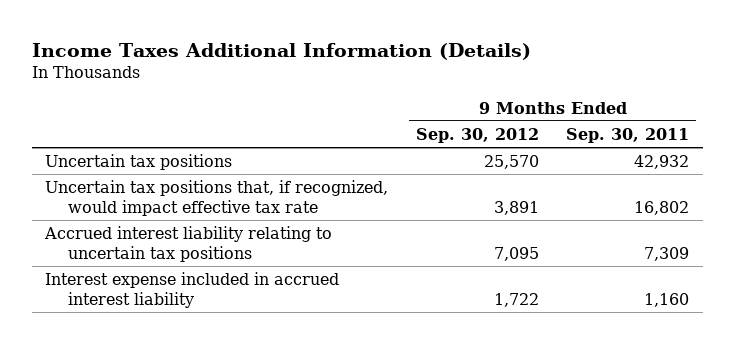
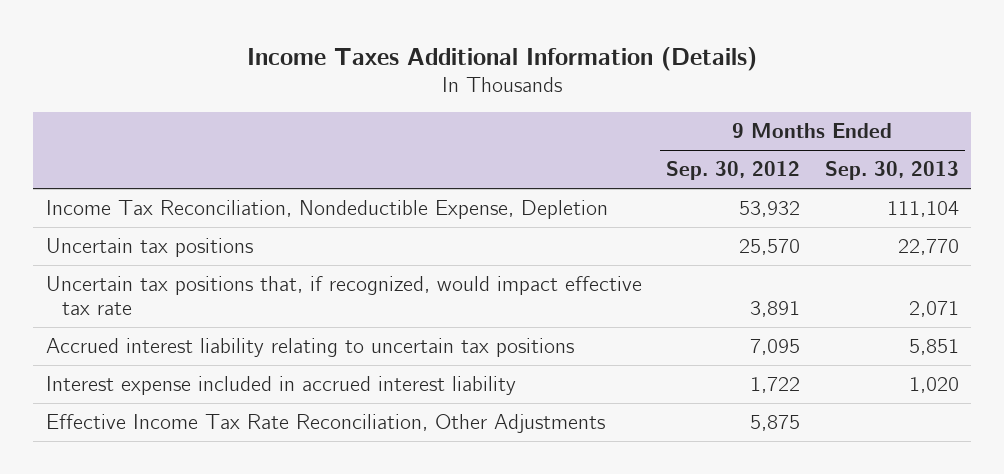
[566,127,690,143] Sep. 30, 2011 -> none
none -> [824,161,959,181] Sep. 30, 2013
none -> [45,200,608,220] Income Tax Reconciliation, Nondeductible Expense, Depletion
none -> [45,414,605,434] Effective Income Tax Rate Reconciliation, Other Adjustments

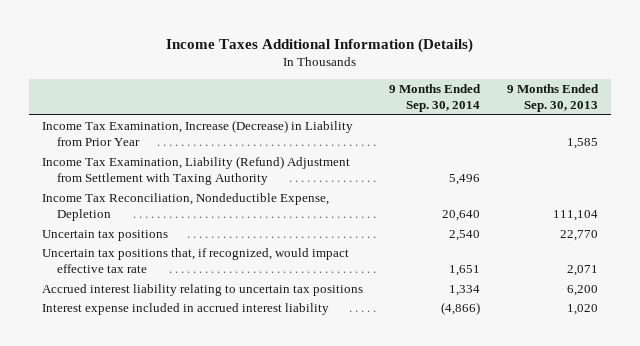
[666,161,801,181] Sep. 30, 2012 -> none
none -> [389,84,482,113] 9 Months Ended Sep. 30, 2014
none -> [41,119,353,147] Income Tax Examination, Increase (Decrease) in Liability from Prior Year
none -> [41,155,350,186] Income Tax Examination, Liability (Refund) Adjustment from Settlement with Taxing Authority
[908,339,959,356] 5,851 -> [566,284,598,296] 6,200
[45,414,605,434] Effective Income Tax Rate Reconciliation, Other Adjustments -> none

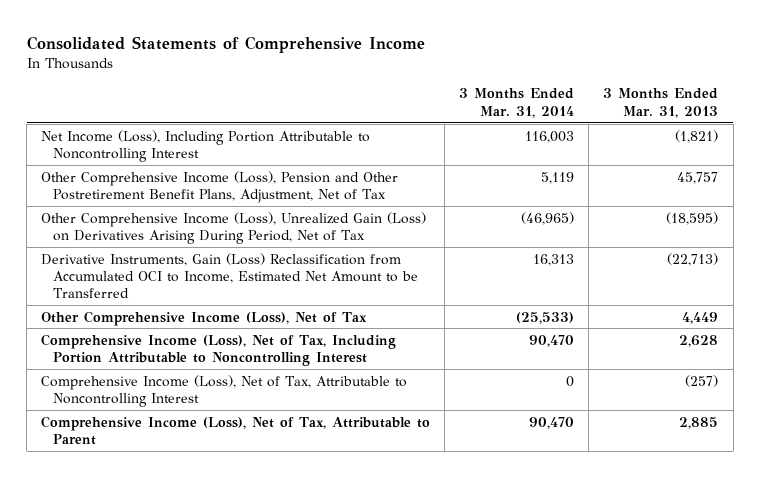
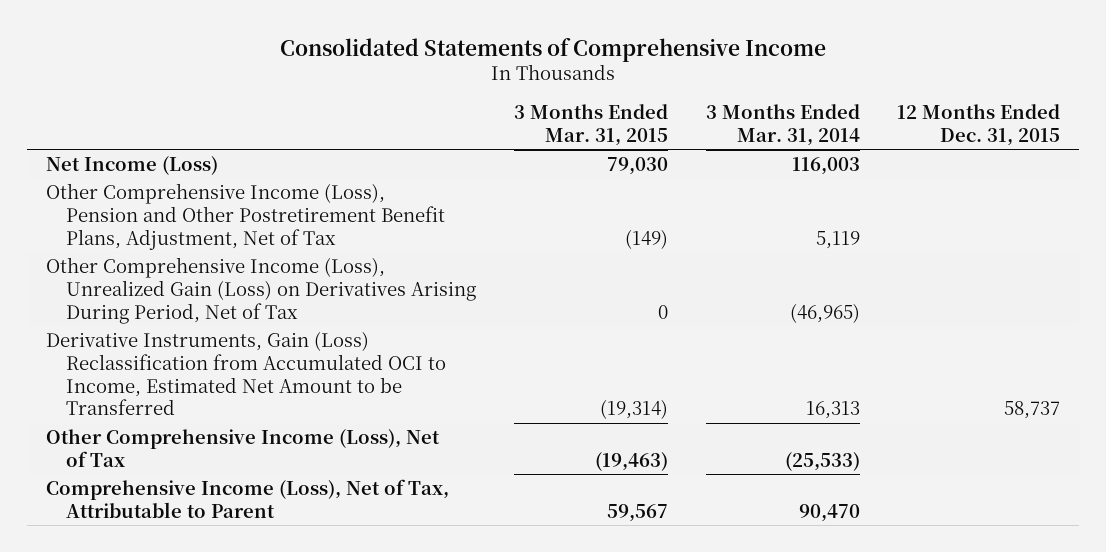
[603,88,719,118] 3 Months Ended Mar. 31, 2013 -> none
none -> [513,104,668,147] 3 Months Ended Mar. 31, 2015
none -> [897,104,1061,147] 12 Months Ended Dec. 31, 2015
[41,129,371,162] Net Income (Loss), Including Portion Attributable to Noncontrolling Interest -> [45,155,218,175] Net Income (Loss)
[41,333,397,366] Comprehensive Income (Loss), Net of Tax, Including Portion Attributable to Noncontrolling Interest -> none
[41,374,408,407] Comprehensive Income (Loss), Net of Tax, Attributable to Noncontrolling Interest -> none

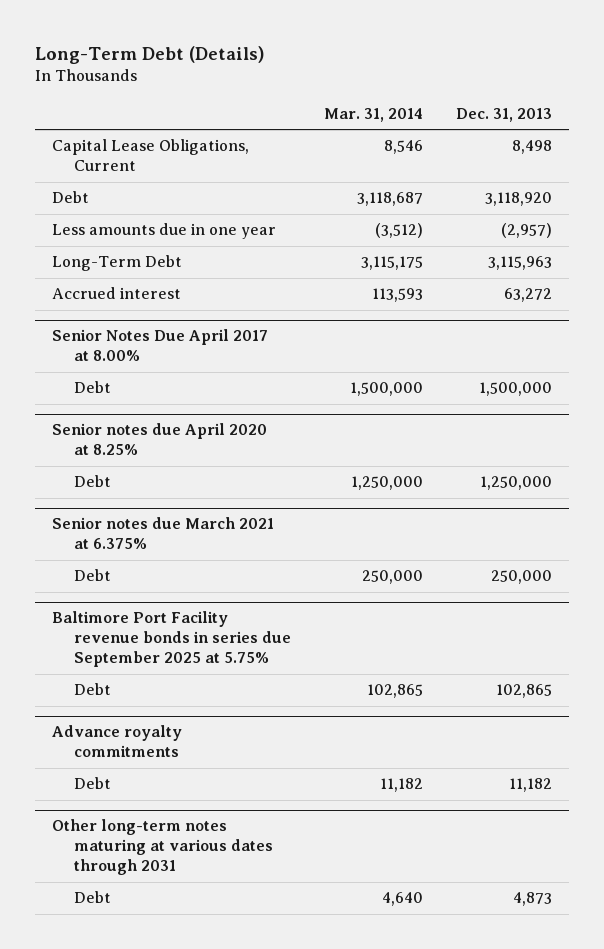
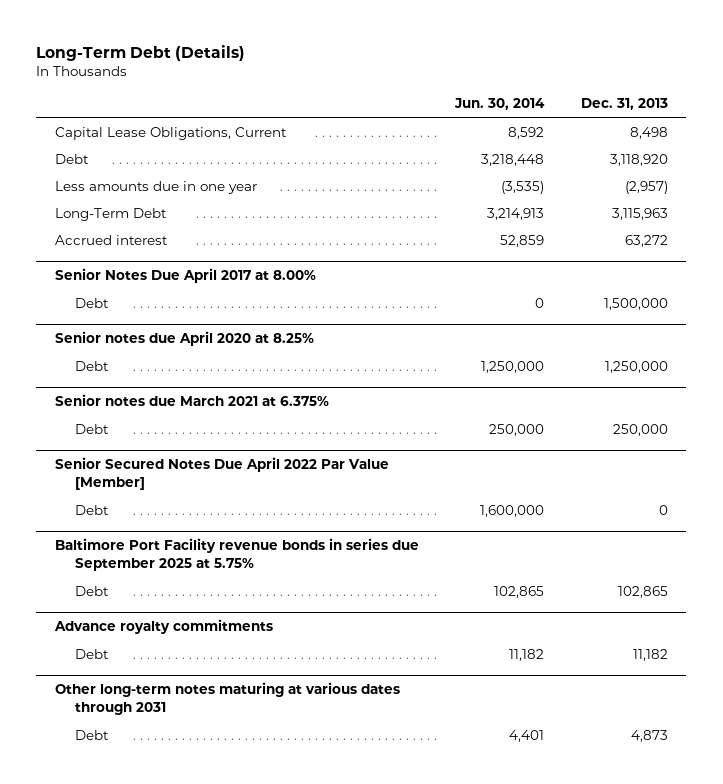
[324,107,424,122] Mar. 31, 2014 -> none
none -> [454,98,546,111] Jun. 30, 2014
none -> [54,457,389,490] Senior Secured Notes Due April 2022 Par Value [Member]
none -> [75,504,110,515] Debt

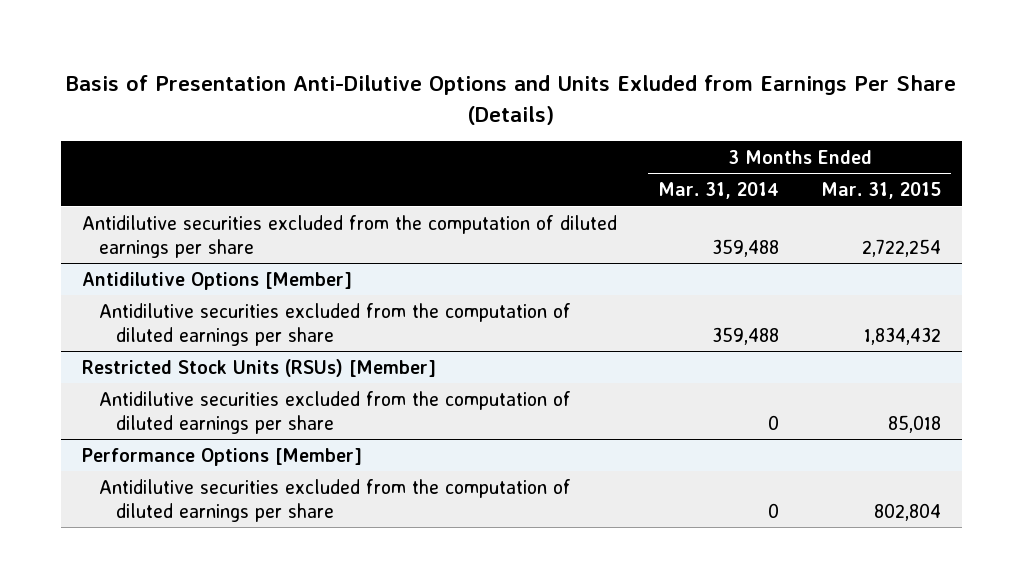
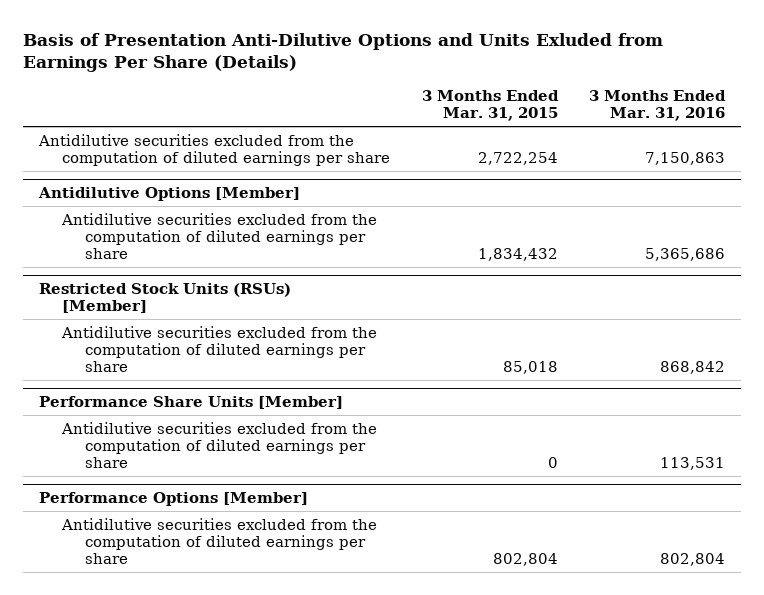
[658,182,780,200] Mar. 31, 2014 -> none
none -> [589,90,727,122] 3 Months Ended Mar. 31, 2016
none -> [39,396,344,410] Performance Share Units [Member]
none -> [61,421,378,469] Antidilutive securities excluded from the computation of diluted earnings per share

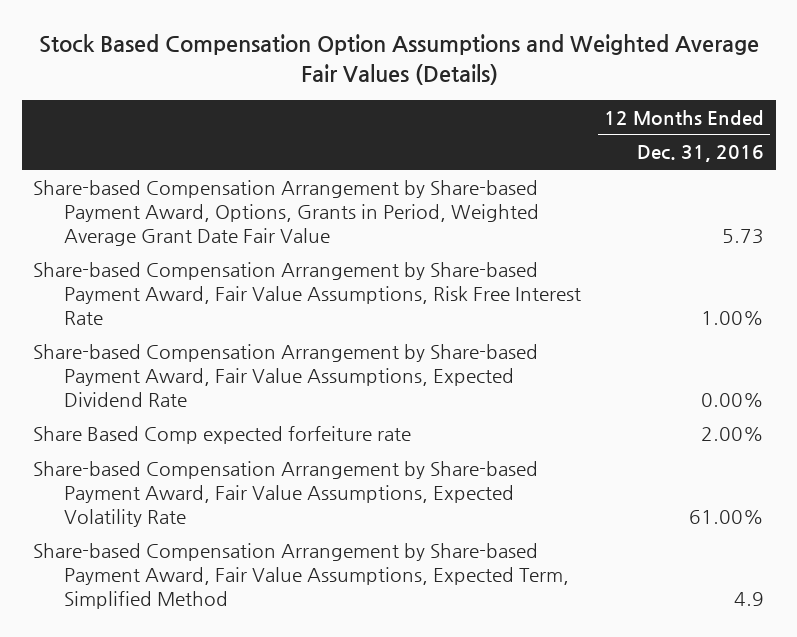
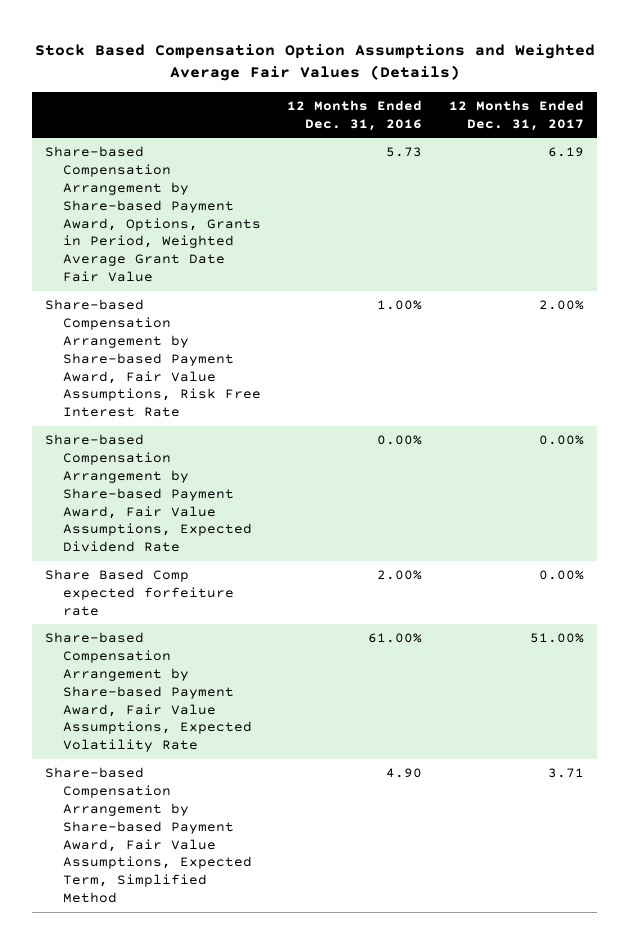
none -> [448,99,584,131] 12 Months Ended Dec. 31, 2017
[734,591,765,606] 4.9 -> [386,768,423,779] 4.90

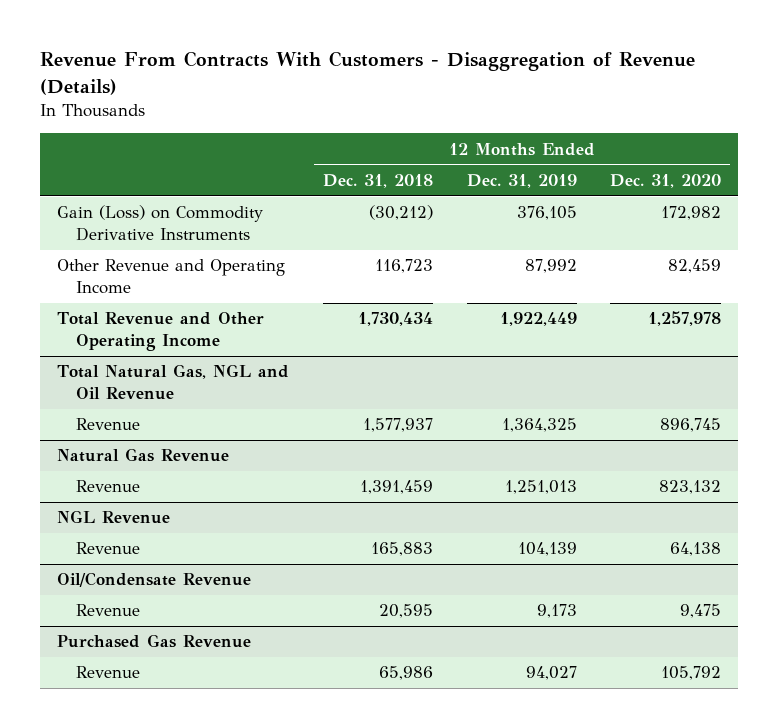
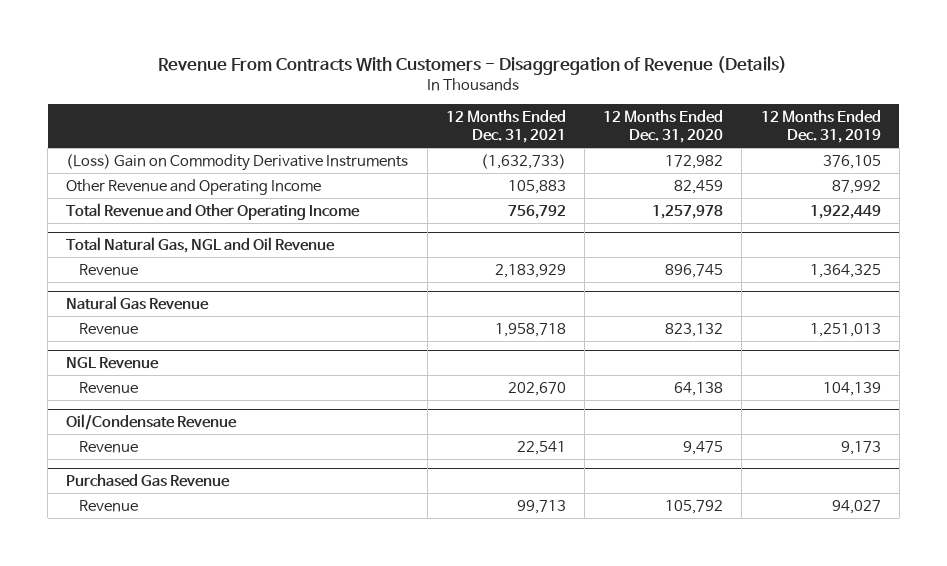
[322,173,433,188] Dec. 31, 2018 -> none
none -> [445,109,566,144] 12 Months Ended Dec. 31, 2021
[56,205,263,242] Gain (Loss) on Commodity Derivative Instruments -> [66,153,409,171] (Loss) Gain on Commodity Derivative Instruments

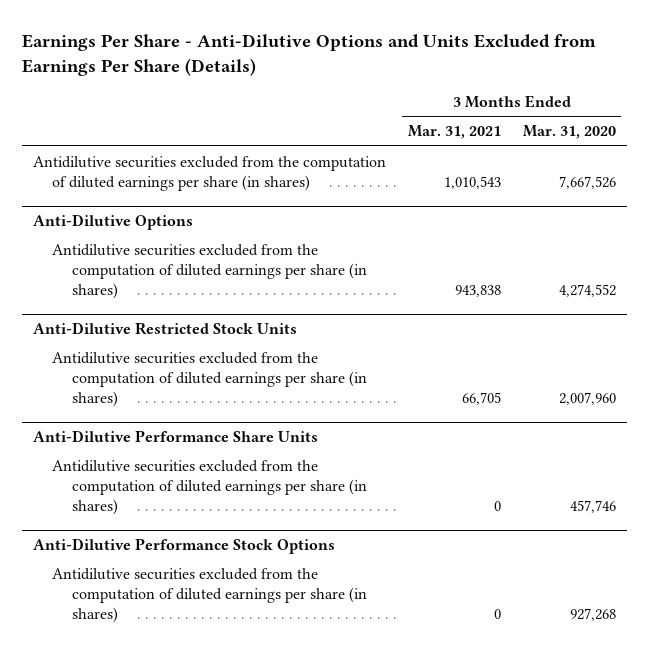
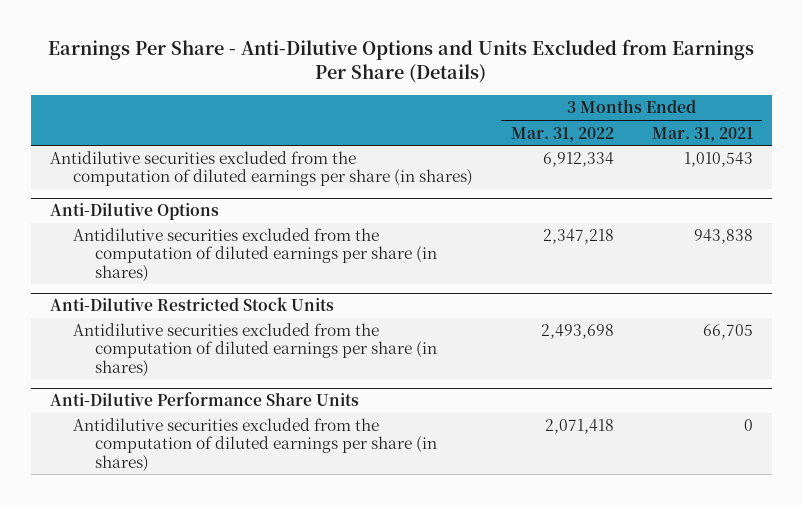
[522,125,616,140] Mar. 31, 2020 -> none
none -> [510,126,614,142] Mar. 31, 2022
[32,537,335,554] Anti-Dilutive Performance Stock Options -> none
[52,567,367,624] Antidilutive securities excluded from the computation of diluted earnings per share (in shares) -> none

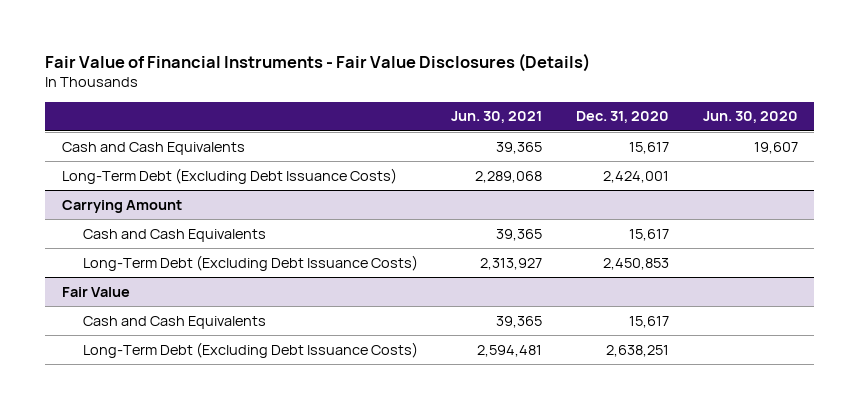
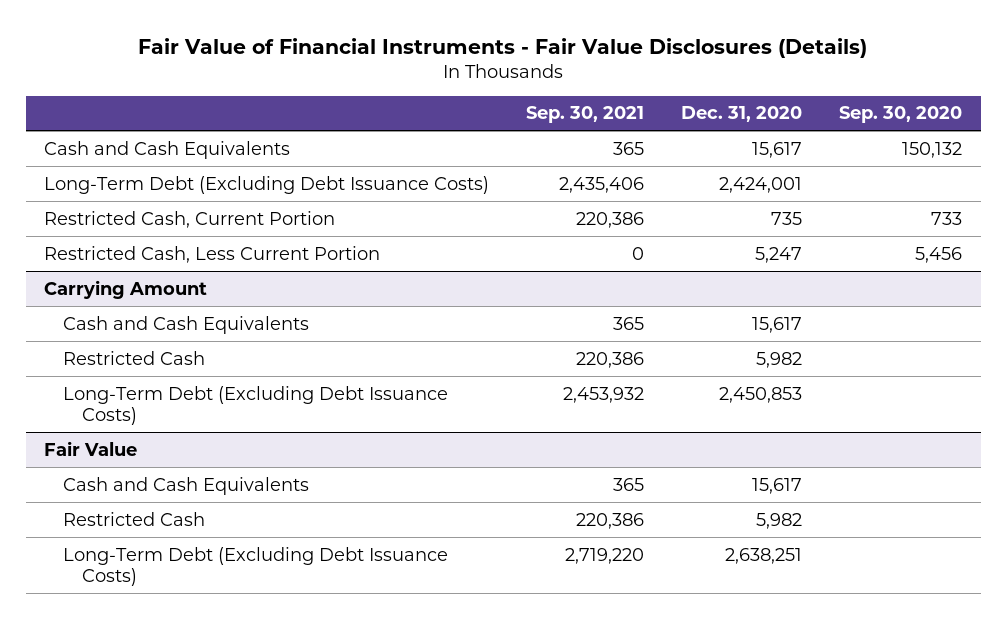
[451,111,543,124] Jun. 30, 2021 -> none
[702,111,798,124] Jun. 30, 2020 -> none
none -> [526,106,645,124] Sep. 30, 2021
none -> [839,106,963,124] Sep. 30, 2020
none -> [44,210,336,228] Restricted Cash, Current Portion
none -> [44,245,381,263] Restricted Cash, Less Current Portion
none -> [63,350,206,365] Restricted Cash
none -> [63,511,206,526] Restricted Cash

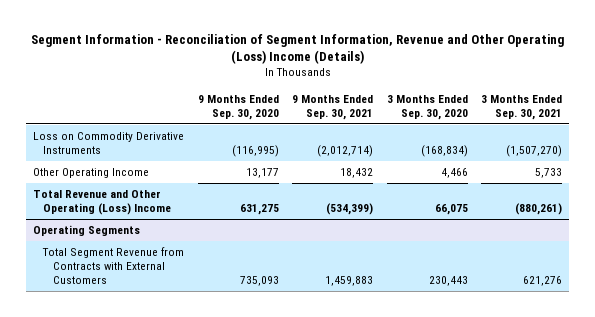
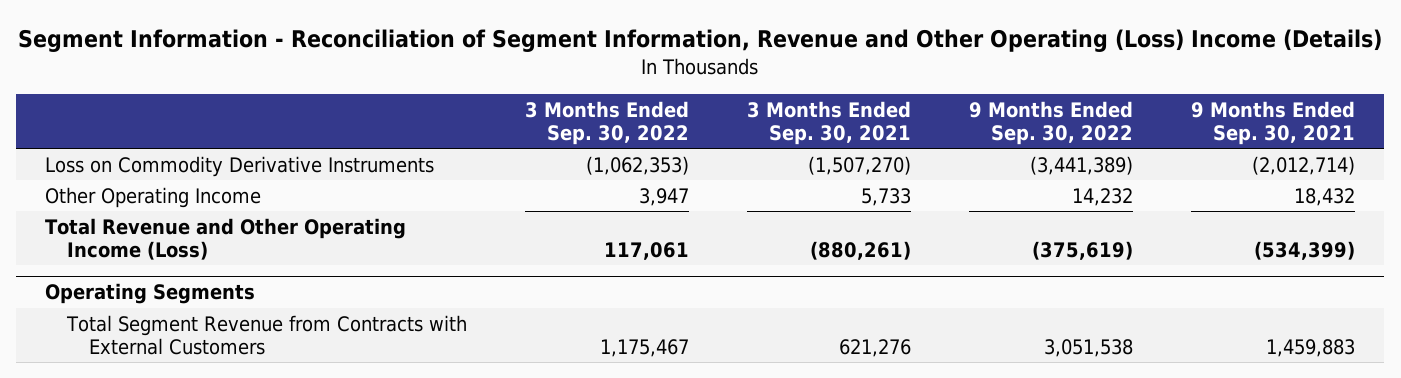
[197,94,279,120] 9 Months Ended Sep. 30, 2020 -> none
[386,94,468,120] 3 Months Ended Sep. 30, 2020 -> none
none -> [524,101,689,146] 3 Months Ended Sep. 30, 2022
none -> [969,101,1134,146] 9 Months Ended Sep. 30, 2022
[32,189,172,216] Total Revenue and Other Operating (Loss) Income -> [45,217,407,260] Total Revenue and Other Operating Income (Loss)

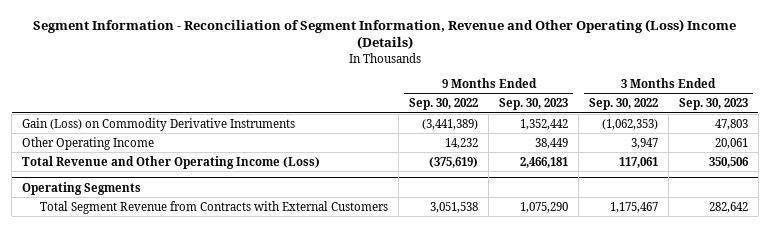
[747,101,912,146] 3 Months Ended Sep. 30, 2021 -> none
[1191,101,1356,146] 9 Months Ended Sep. 30, 2021 -> none
none -> [499,98,569,111] Sep. 30, 2023
none -> [678,98,748,111] Sep. 30, 2023
[45,155,435,177] Loss on Commodity Derivative Instruments -> [22,117,296,131] Gain (Loss) on Commodity Derivative Instruments

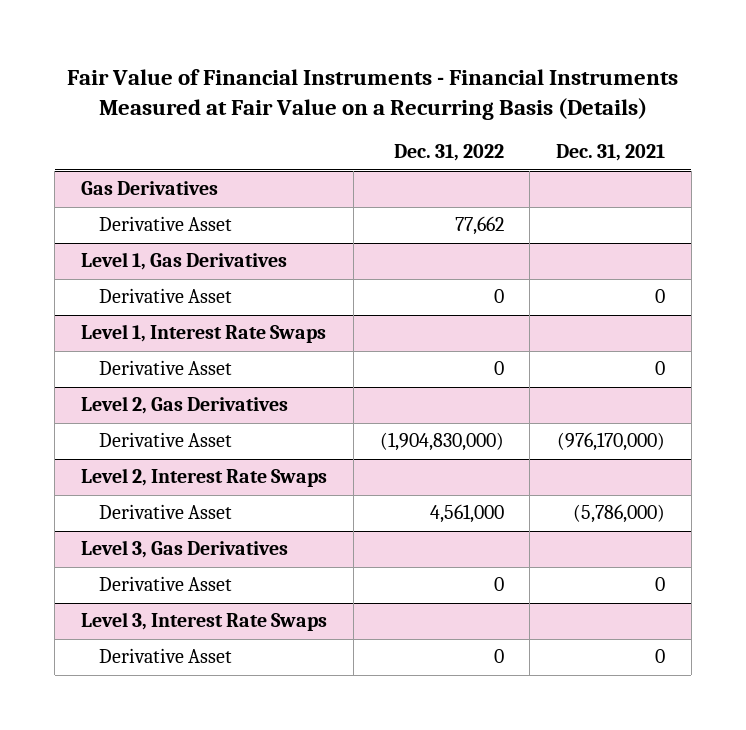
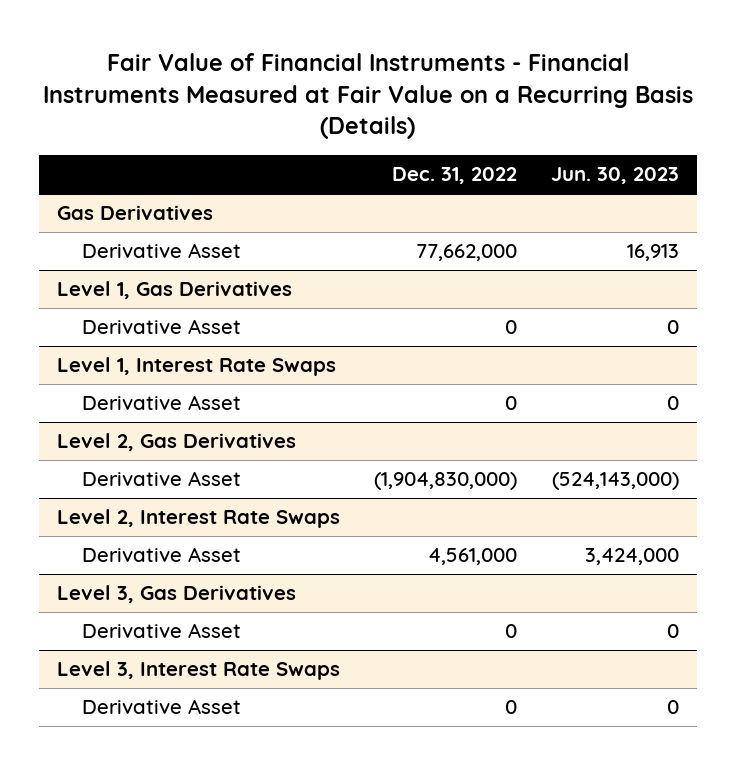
[556,144,666,162] Dec. 31, 2021 -> none
none -> [551,167,680,185] Jun. 30, 2023
[454,216,504,236] 77,662 -> [416,244,518,262] 77,662,000

